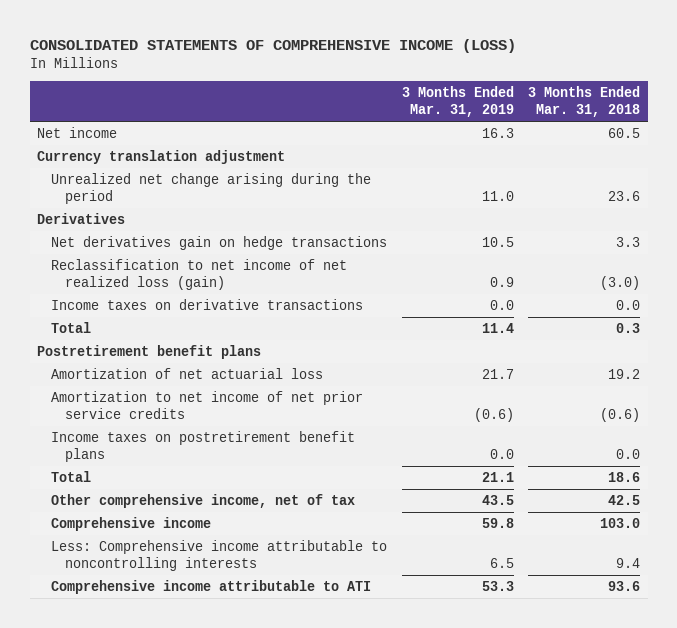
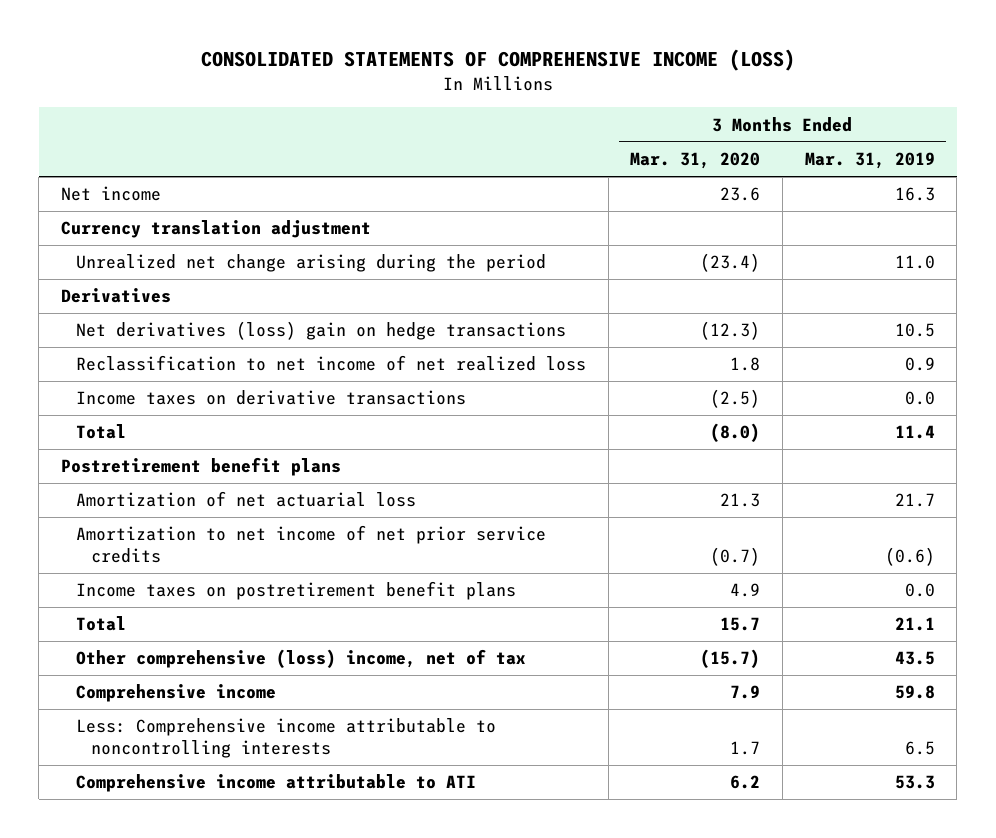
[528,86,641,118] 3 Months Ended Mar. 31, 2018 -> none
none -> [630,152,761,170] Mar. 31, 2020
[51,235,388,250] Net derivatives gain on hedge transactions -> [75,321,566,341] Net derivatives (loss) gain on hedge transactions
[51,258,348,290] Reclassification to net income of net realized loss (gain) -> [75,355,586,372] Reclassification to net income of net realized loss
[51,493,356,508] Other comprehensive income, net of tax -> [75,649,526,669] Other comprehensive (loss) income, net of tax

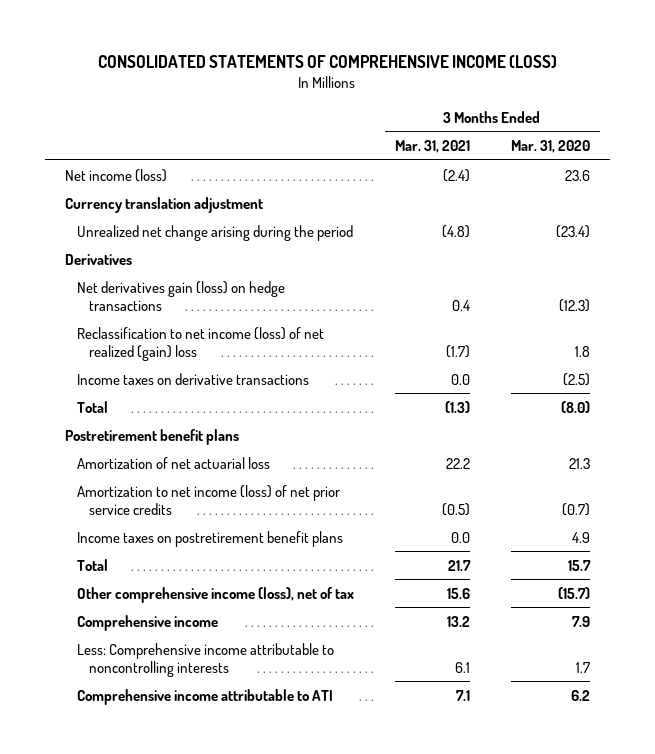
[804,152,935,170] Mar. 31, 2019 -> none
none -> [394,139,470,153] Mar. 31, 2021
[61,186,162,202] Net income -> [65,168,168,182] Net income (loss)
[75,321,566,341] Net derivatives (loss) gain on hedge transactions -> [77,280,286,311] Net derivatives gain (loss) on hedge transactions
[75,355,586,372] Reclassification to net income of net realized loss -> [77,326,325,361] Reclassification to net income (loss) of net realized (gain) loss
[75,525,546,563] Amortization to net income of net prior service credits -> [77,484,342,515] Amortization to net income (loss) of net prior service credits
[75,649,526,669] Other comprehensive (loss) income, net of tax -> [77,586,355,603] Other comprehensive income (loss), net of tax

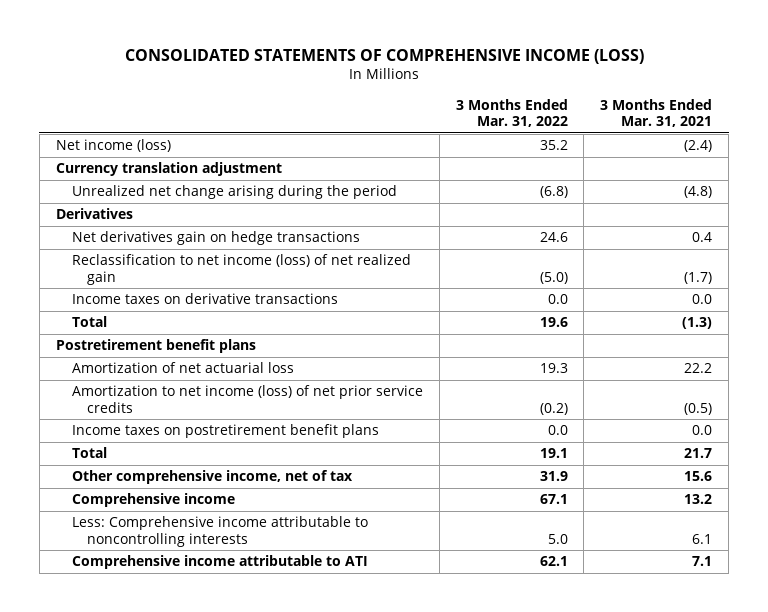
[510,139,590,153] Mar. 31, 2020 -> none
none -> [455,98,568,127] 3 Months Ended Mar. 31, 2022
[77,280,286,311] Net derivatives gain (loss) on hedge transactions -> [71,231,360,246] Net derivatives gain on hedge transactions
[77,326,325,361] Reclassification to net income (loss) of net realized (gain) loss -> [71,254,411,285] Reclassification to net income (loss) of net realized gain
[77,586,355,603] Other comprehensive income (loss), net of tax -> [71,470,353,485] Other comprehensive income, net of tax

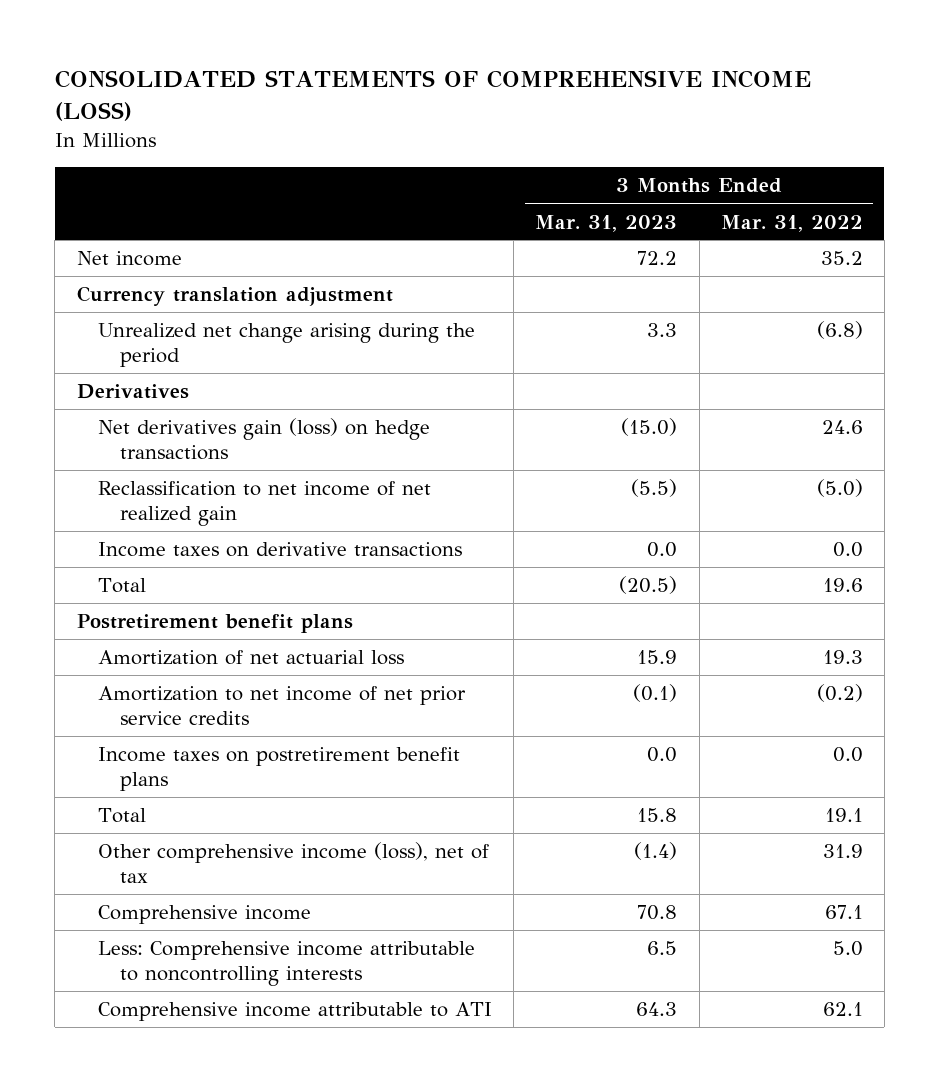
[600,98,713,127] 3 Months Ended Mar. 31, 2021 -> none
none -> [535,214,678,232] Mar. 31, 2023
[55,139,171,153] Net income (loss) -> [76,251,182,267] Net income
[71,231,360,246] Net derivatives gain on hedge transactions -> [98,418,431,460] Net derivatives gain (loss) on hedge transactions
[71,254,411,285] Reclassification to net income (loss) of net realized gain -> [98,481,432,526] Reclassification to net income of net realized gain
[71,385,423,413] Amortization to net income (loss) of net prior service credits -> [98,686,467,725] Amortization to net income of net prior service credits
[71,470,353,485] Other comprehensive income, net of tax -> [98,842,490,883] Other comprehensive income (loss), net of tax

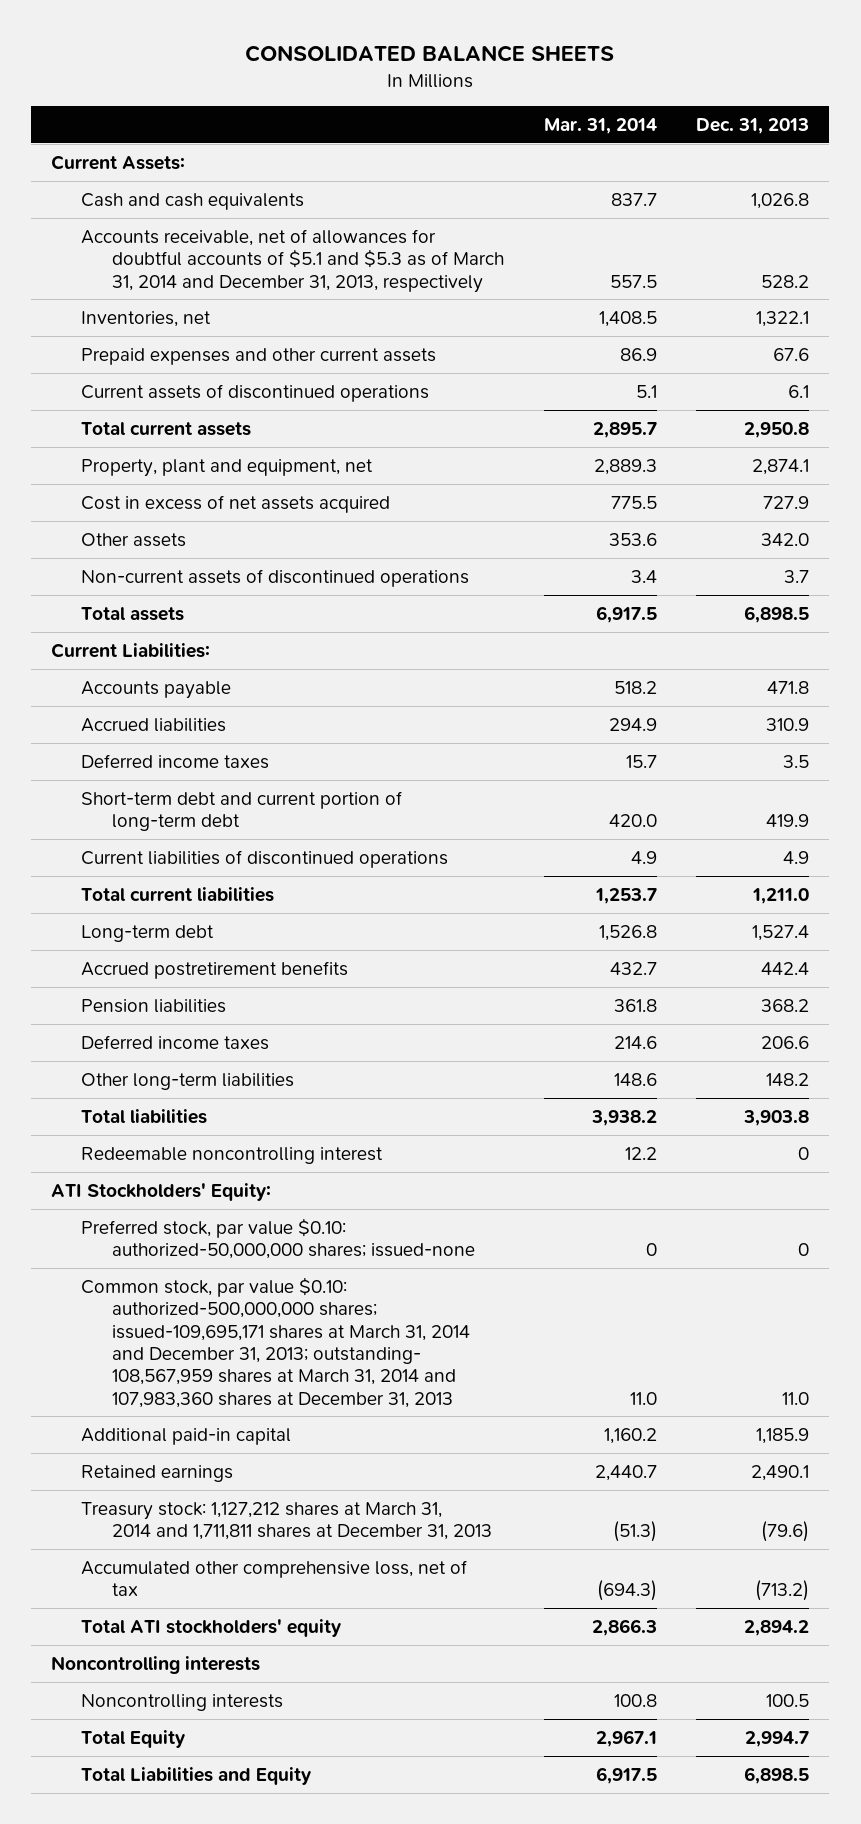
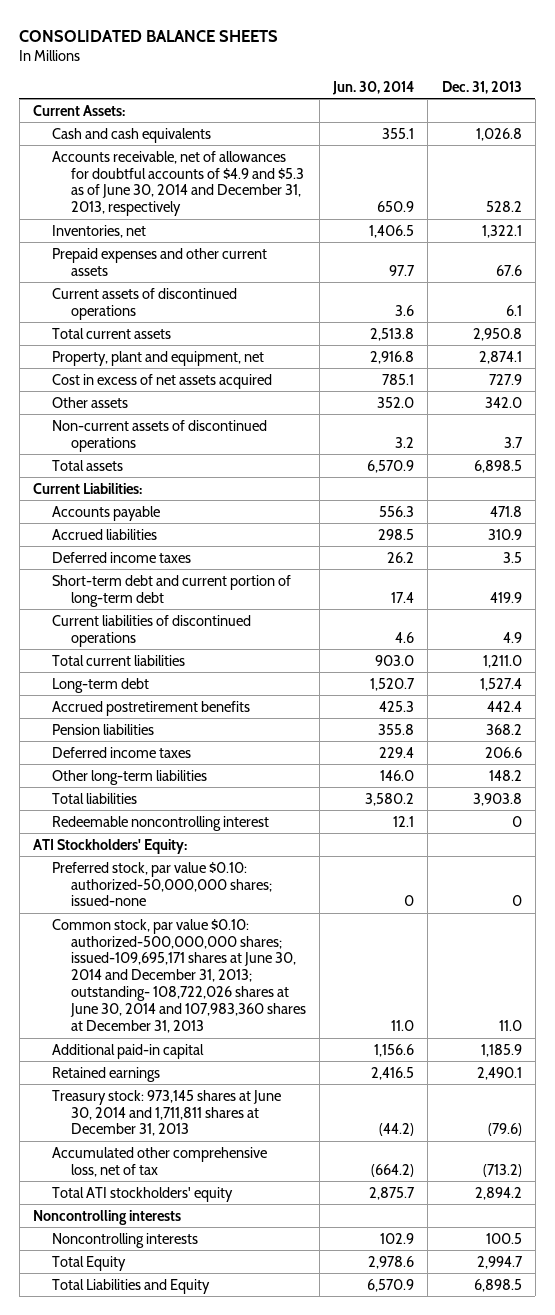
[543,117,657,134] Mar. 31, 2014 -> none
none -> [332,80,415,95] Jun. 30, 2014
[81,228,504,293] Accounts receivable, net of allowances for doubtful accounts of $5.1 and $5.3 as of March 31, 2014 and December 31, 2013, respectively -> [51,150,304,217] Accounts receivable, net of allowances for doubtful accounts of $4.9 and $5.3 as of June 30, 2014 and December 31, 2013, respectively
[81,1276,470,1408] Common stock, par value $0.10: authorized-500,000,000 shares; issued-109,695,171 shares at March 31, 2014 and December 31, 2013; outstanding- 108,567,959 shares at March 31, 2014 and 107,983,360 shares at December 31, 2013 -> [51,918,306,1034] Common stock, par value $0.10: authorized-500,000,000 shares; issued-109,695,171 shares at June 30, 2014 and December 31, 2013; outstanding- 108,722,026 shares at June 30, 2014 and 107,983,360 shares at December 31, 2013
[81,1501,492,1541] Treasury stock: 1,127,212 shares at March 31, 2014 and 1,711,811 shares at December 31, 2013 -> [51,1089,281,1137] Treasury stock: 973,145 shares at June 30, 2014 and 1,711,811 shares at December 31, 2013

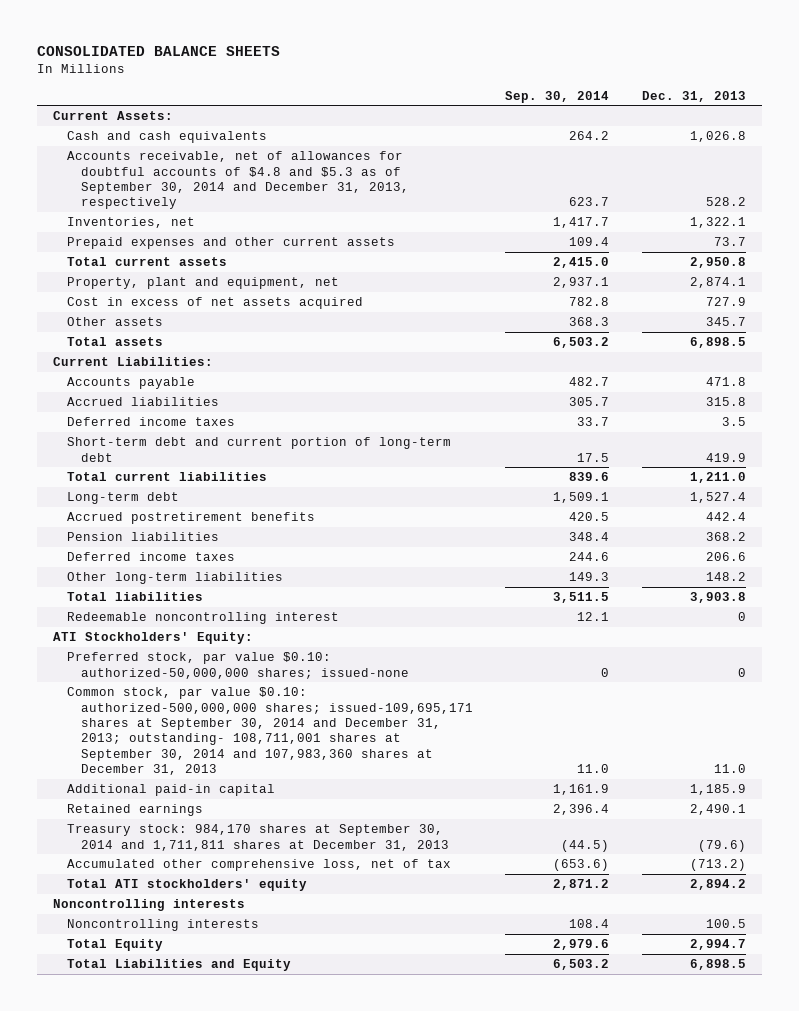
[332,80,415,95] Jun. 30, 2014 -> none
none -> [505,90,610,103] Sep. 30, 2014
[51,150,304,217] Accounts receivable, net of allowances for doubtful accounts of $4.9 and $5.3 as of June 30, 2014 and December 31, 2013, respectively -> [66,151,410,210] Accounts receivable, net of allowances for doubtful accounts of $4.8 and $5.3 as of September 30, 2014 and December 31, 2013, respectively
[51,287,237,320] Current assets of discontinued operations -> none
[495,264,522,276] 67.6 -> [713,237,746,247] 73.7
[51,419,267,452] Non-current assets of discontinued operations -> none
[484,396,522,408] 342.0 -> [705,317,746,327] 345.7
[487,528,522,540] 310.9 -> [705,397,746,407] 315.8
[51,614,251,647] Current liabilities of discontinued operations -> none
[51,918,306,1034] Common stock, par value $0.10: authorized-500,000,000 shares; issued-109,695,171 shares at June 30, 2014 and December 31, 2013; outstanding- 108,722,026 shares at June 30, 2014 and 107,983,360 shares at December 31, 2013 -> [66,687,474,776] Common stock, par value $0.10: authorized-500,000,000 shares; issued-109,695,171 shares at September 30, 2014 and December 31, 2013; outstanding- 108,711,001 shares at September 30, 2014 and 107,983,360 shares at December 31, 2013
[51,1089,281,1137] Treasury stock: 973,145 shares at June 30, 2014 and 1,711,811 shares at December 31, 2013 -> [66,824,450,851] Treasury stock: 984,170 shares at September 30, 2014 and 1,711,811 shares at December 31, 2013

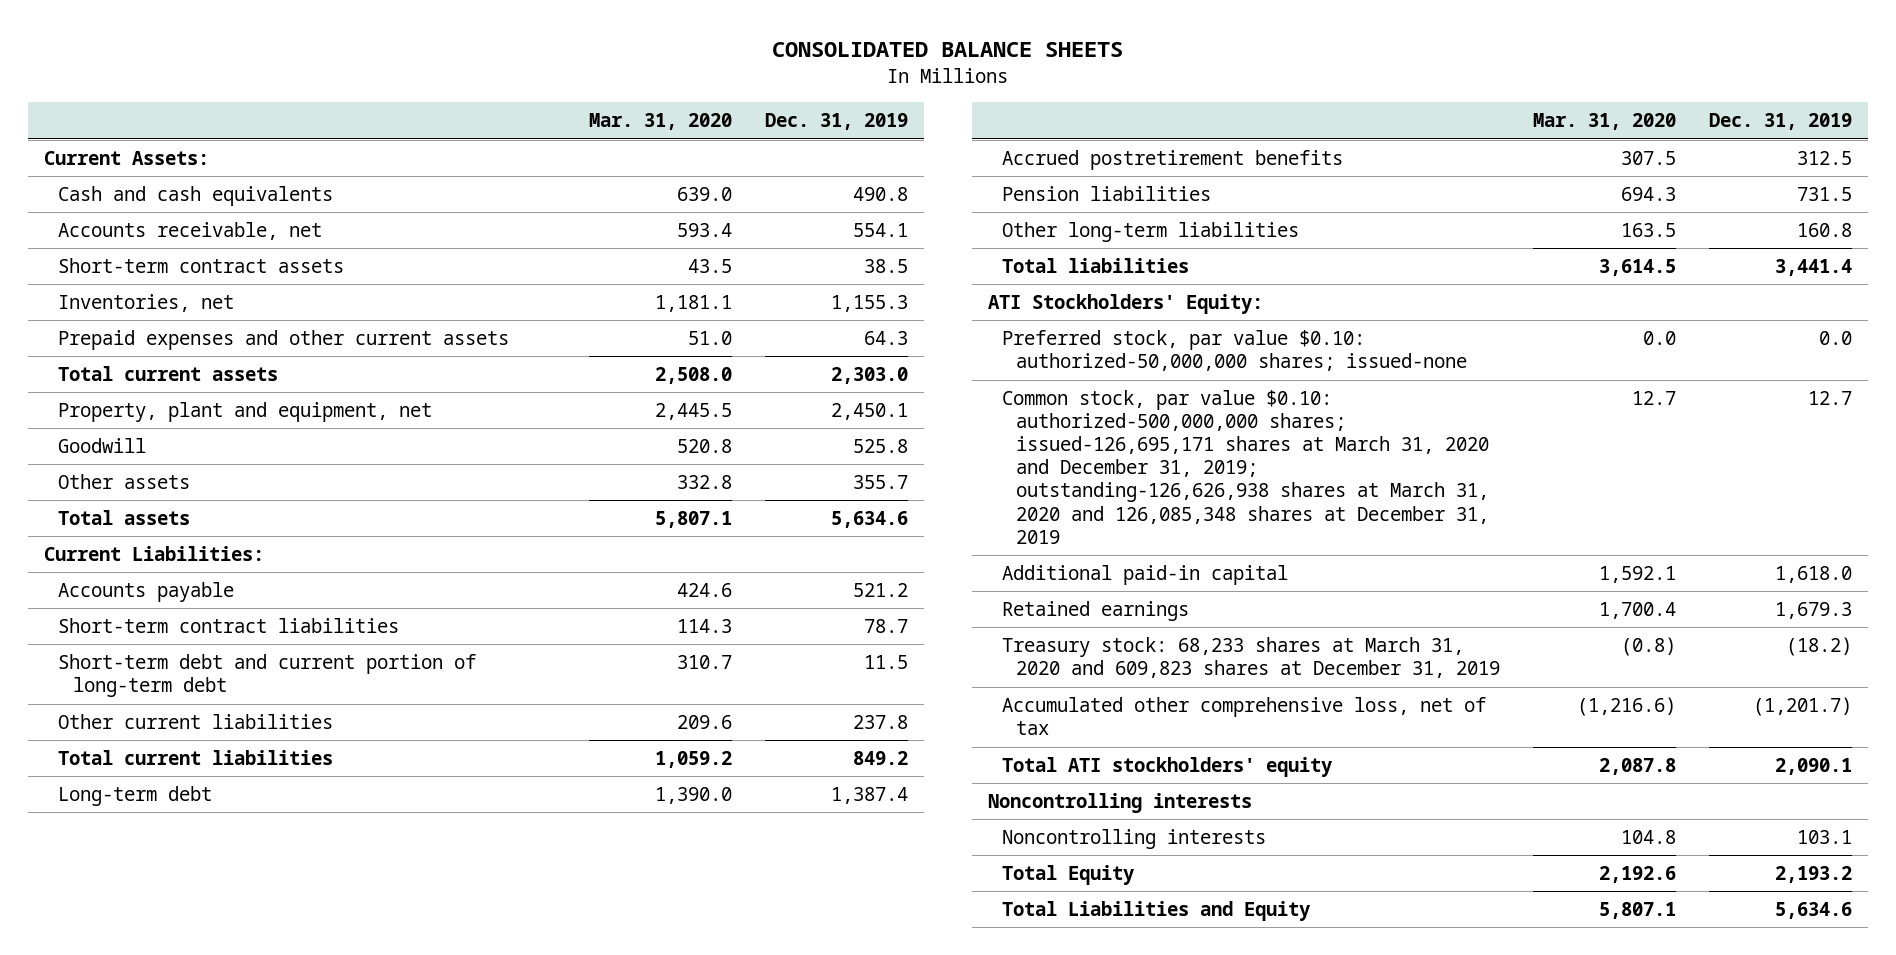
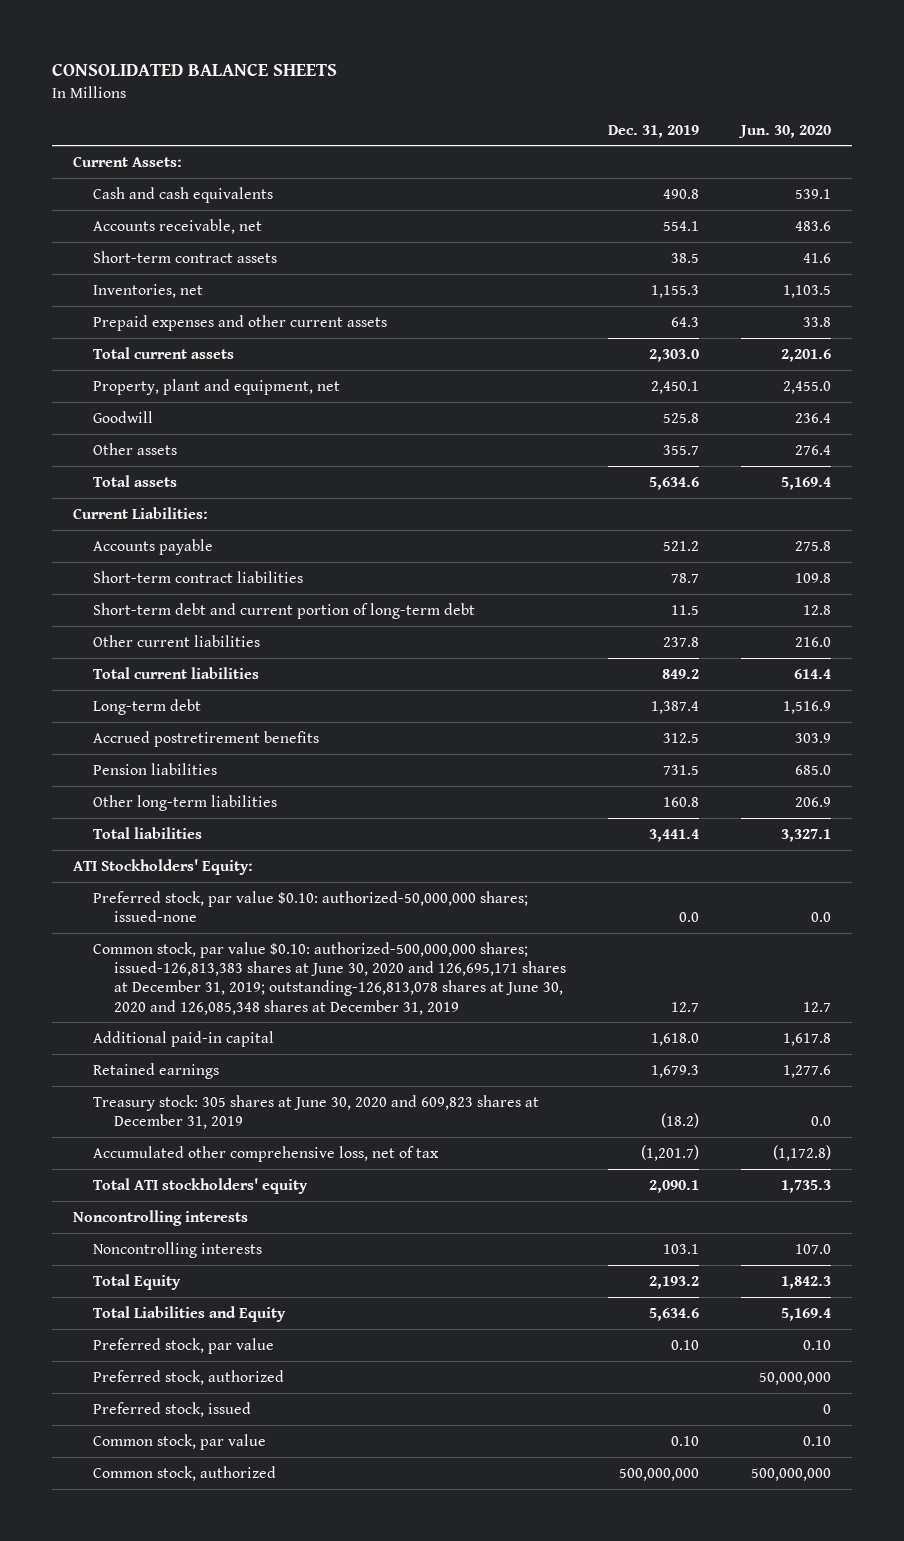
[589,113,733,131] Mar. 31, 2020 -> none
none -> [737,124,831,138] Jun. 30, 2020
[1002,390,1490,544] Common stock, par value $0.10: authorized-500,000,000 shares; issued-126,695,171 shares at March 31, 2020 and December 31, 2019; outstanding-126,626,938 shares at March 31, 2020 and 126,085,348 shares at December 31, 2019 -> [93,941,567,1015] Common stock, par value $0.10: authorized-500,000,000 shares; issued-126,813,383 shares at June 30, 2020 and 126,695,171 shares at December 31, 2019; outstanding-126,813,078 shares at June 30, 2020 and 126,085,348 shares at December 31, 2019
[1002,637,1501,679] Treasury stock: 68,233 shares at March 31, 2020 and 609,823 shares at December 31, 2019 -> [93,1094,540,1130] Treasury stock: 305 shares at June 30, 2020 and 609,823 shares at December 31, 2019
none -> [93,1337,275,1354] Preferred stock, par value
none -> [93,1369,285,1385] Preferred stock, authorized
none -> [93,1401,252,1417] Preferred stock, issued
none -> [93,1433,267,1450] Common stock, par value
none -> [93,1465,277,1481] Common stock, authorized

